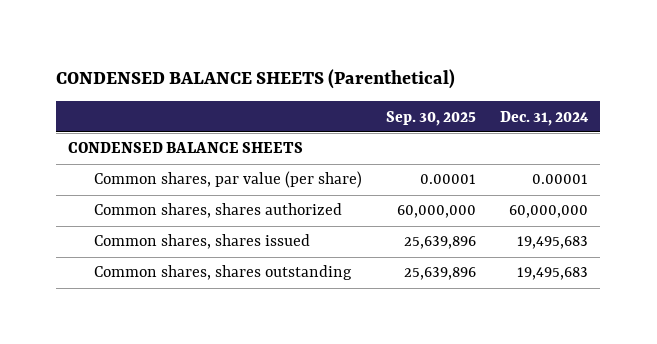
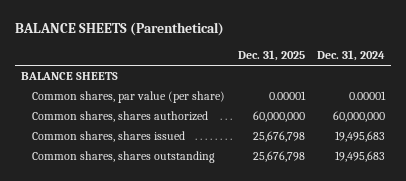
[56,68,456,89] CONDENSED BALANCE SHEETS (Parenthetical) -> [14,22,224,37] BALANCE SHEETS (Parenthetical)
[385,110,476,126] Sep. 30, 2025 -> none
none -> [237,50,305,62] Dec. 31, 2025
[68,142,304,154] CONDENSED BALANCE SHEETS -> [20,72,118,81] BALANCE SHEETS

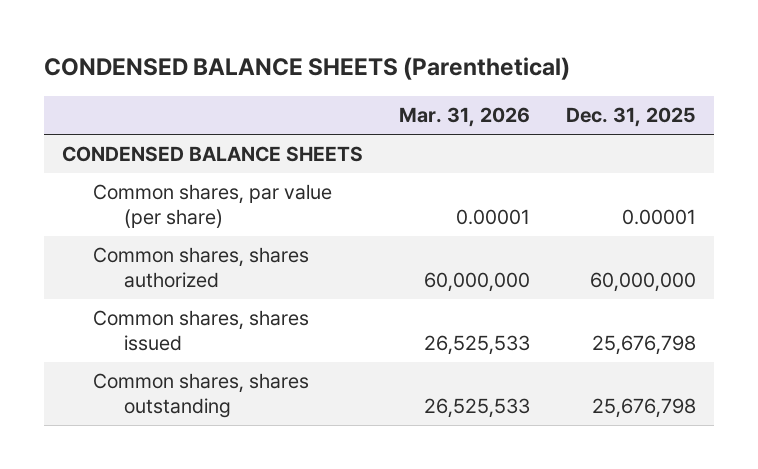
[14,22,224,37] BALANCE SHEETS (Parenthetical) -> [44,57,571,81] CONDENSED BALANCE SHEETS (Parenthetical)
[316,50,385,62] Dec. 31, 2024 -> none
none -> [398,107,530,128] Mar. 31, 2026
[20,72,118,81] BALANCE SHEETS -> [62,146,364,163] CONDENSED BALANCE SHEETS

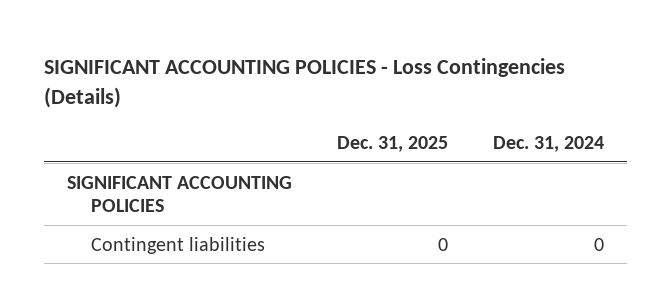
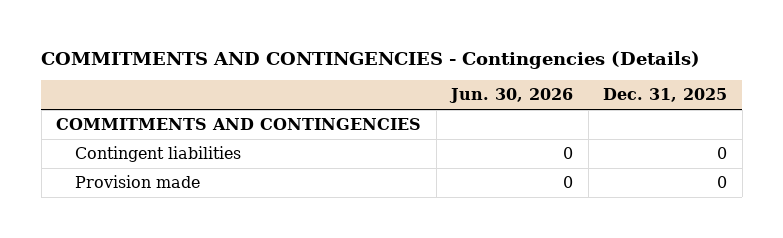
[43,57,565,108] SIGNIFICANT ACCOUNTING POLICIES - Loss Contingencies (Details) -> [41,50,701,69] COMMITMENTS AND CONTINGENCIES - Contingencies (Details)
[493,135,605,152] Dec. 31, 2024 -> none
none -> [449,88,574,104] Jun. 30, 2026
[66,175,292,213] SIGNIFICANT ACCOUNTING POLICIES -> none
none -> [56,118,422,131] COMMITMENTS AND CONTINGENCIES
none -> [75,175,201,189] Provision made

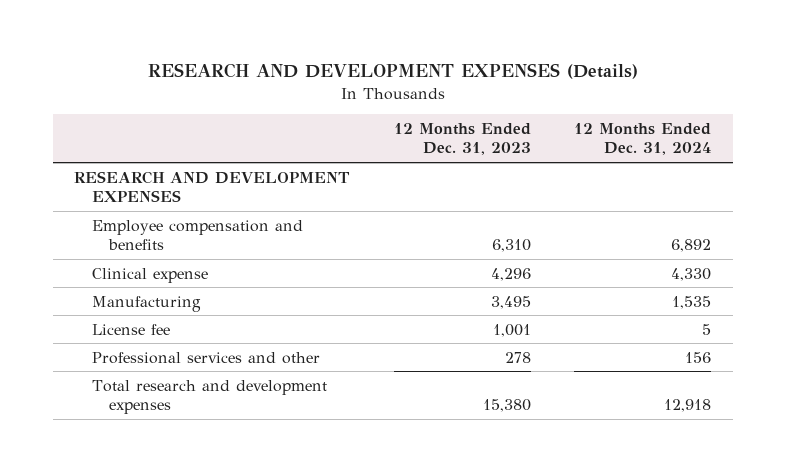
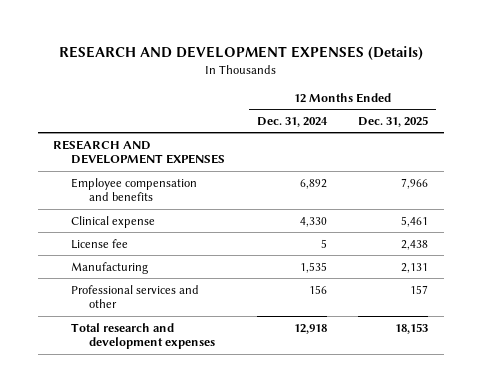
[393,122,531,156] 12 Months Ended Dec. 31, 2023 -> none
none -> [358,115,429,127] Dec. 31, 2025
[91,295,201,312] Manufacturing -> [71,261,149,274] Manufacturing

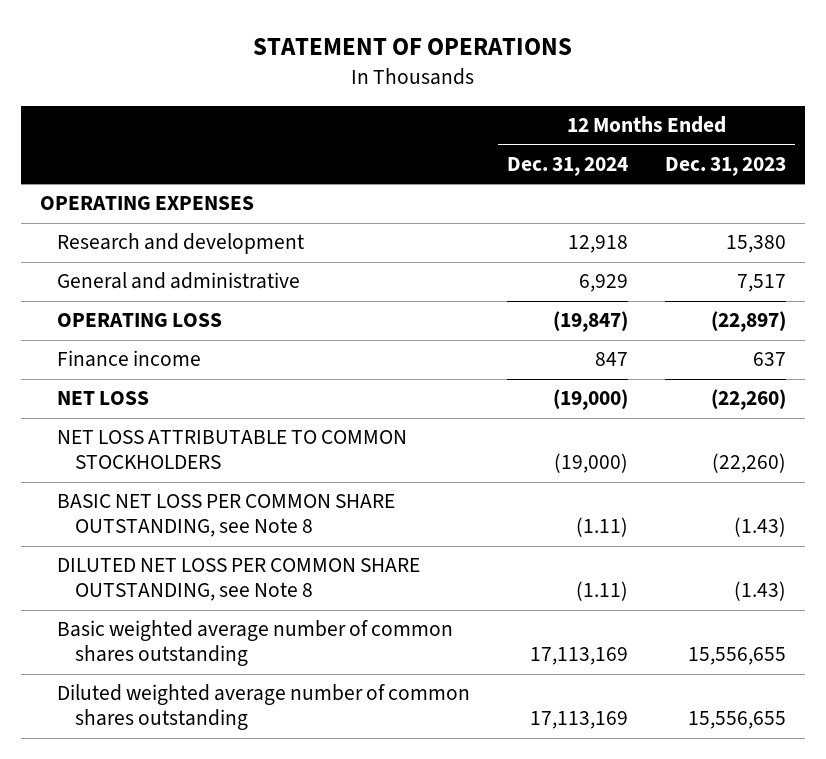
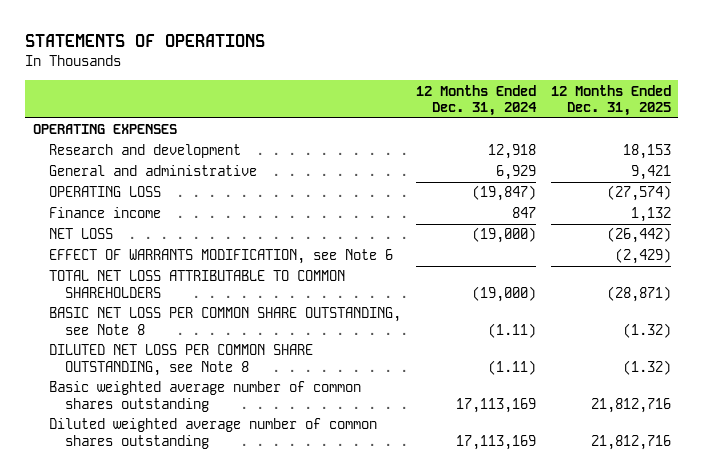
[253,38,573,56] STATEMENT OF OPERATIONS -> [25,34,266,48] STATEMENTS OF OPERATIONS
[665,157,787,177] Dec. 31, 2023 -> none
none -> [550,84,671,117] 12 Months Ended Dec. 31, 2025
none -> [48,249,393,265] EFFECT OF WARRANTS MODIFICATION, see Note 6
[57,430,408,470] NET LOSS ATTRIBUTABLE TO COMMON STOCKHOLDERS -> [48,270,345,298] TOTAL NET LOSS ATTRIBUTABLE TO COMMON SHAREHOLDERS

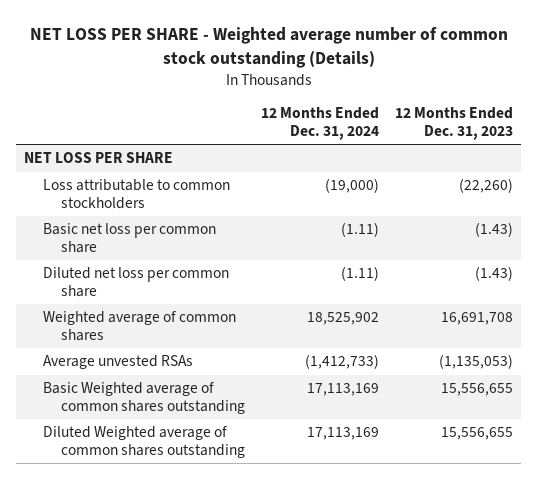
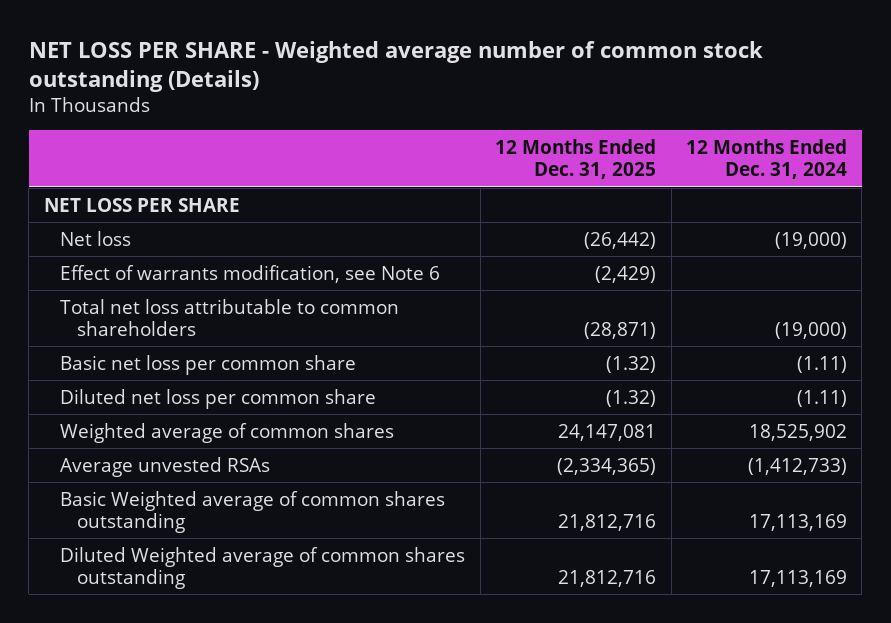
[395,107,514,140] 12 Months Ended Dec. 31, 2023 -> none
none -> [495,139,657,180] 12 Months Ended Dec. 31, 2025
none -> [60,230,132,246] Net loss
none -> [60,264,441,283] Effect of warrants modification, see Note 6
[42,179,230,209] Loss attributable to common stockholders -> [60,298,400,336] Total net loss attributable to common shareholders

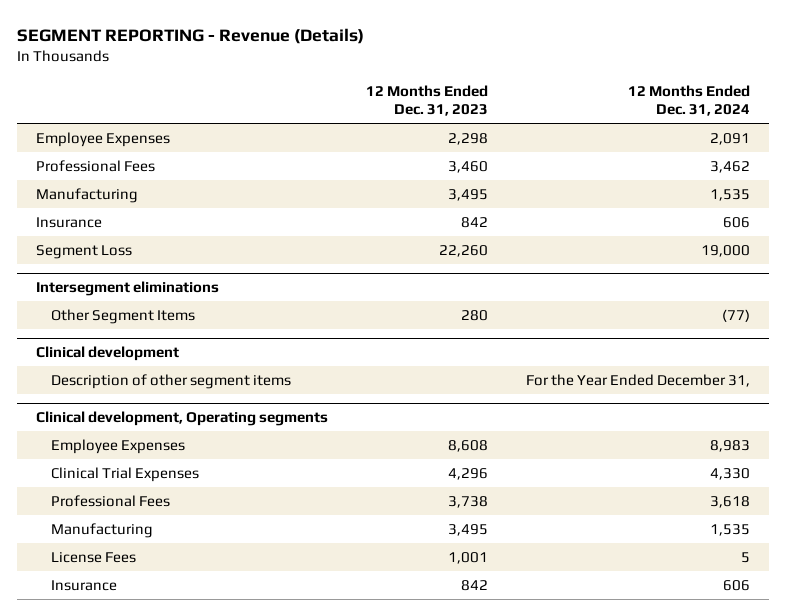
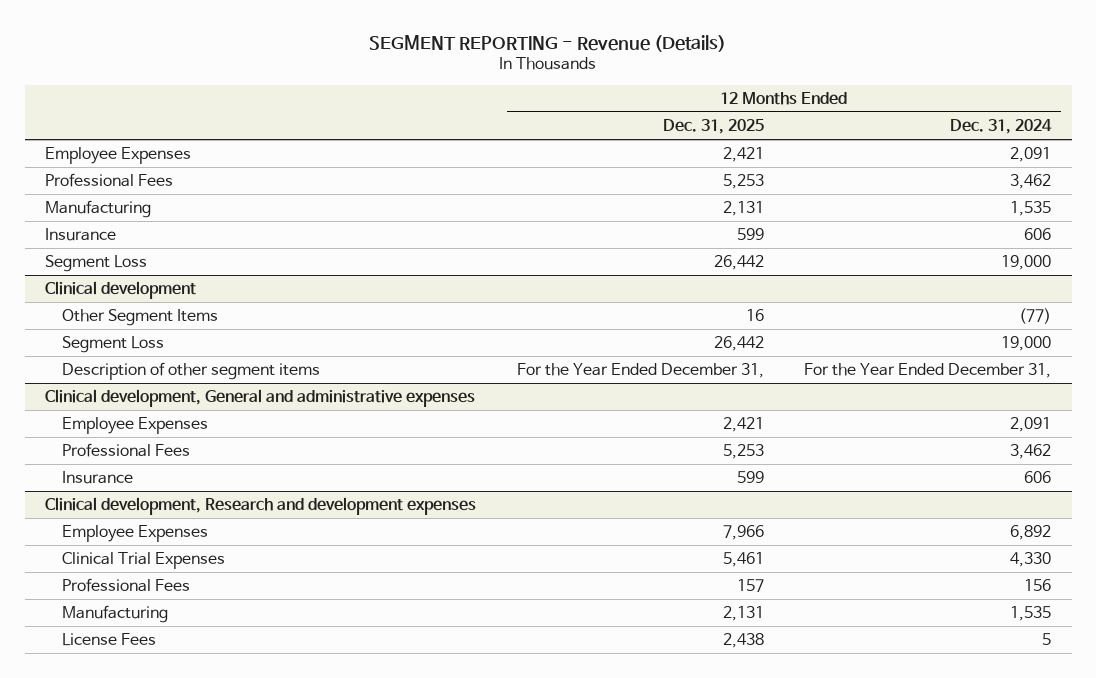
[366,84,489,117] 12 Months Ended Dec. 31, 2023 -> none
none -> [662,118,764,134] Dec. 31, 2025
[36,281,220,297] Intersegment eliminations -> none
[51,308,196,324] Other Segment Items -> none
none -> [62,309,219,327] Other Segment Items
none -> [62,336,165,354] Segment Loss
[36,411,329,427] Clinical development, Operating segments -> none
none -> [45,389,476,408] Clinical development, General and administrative expenses
[710,439,751,452] 8,983 -> [1010,417,1052,433] 2,091
none -> [62,443,191,458] Professional Fees
none -> [62,471,134,485] Insurance
none -> [45,497,477,516] Clinical development, Research and development expenses
none -> [62,525,209,543] Employee Expenses
[710,495,751,508] 3,618 -> [1024,579,1052,592] 156
[51,579,118,591] Insurance -> none

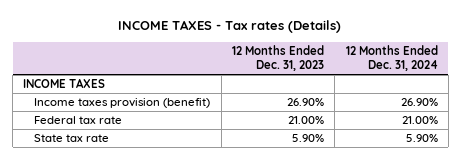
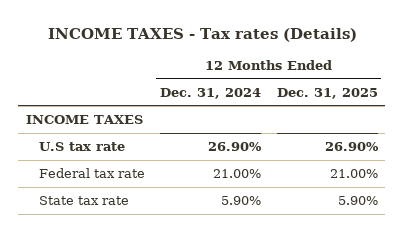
[231,45,324,72] 12 Months Ended Dec. 31, 2023 -> none
none -> [276,87,378,99] Dec. 31, 2025
[34,98,211,109] Income taxes provision (benefit) -> [38,142,125,152] U.S tax rate

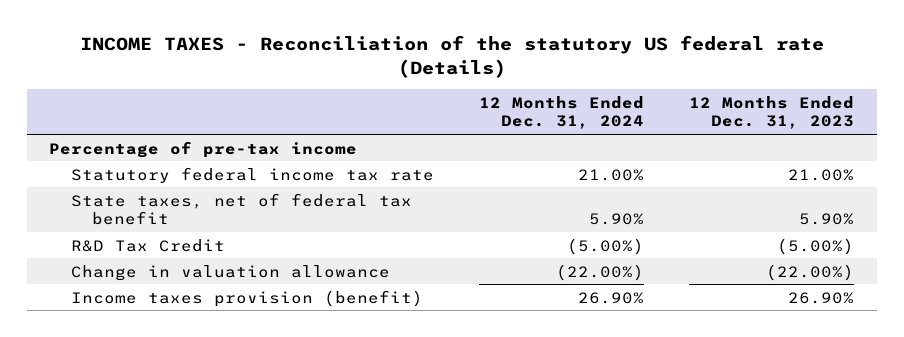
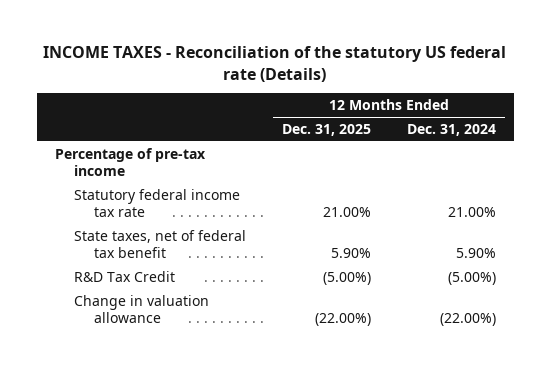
[689,95,855,130] 12 Months Ended Dec. 31, 2023 -> none
none -> [282,124,372,137] Dec. 31, 2025
[70,289,423,307] Income taxes provision (benefit) -> none

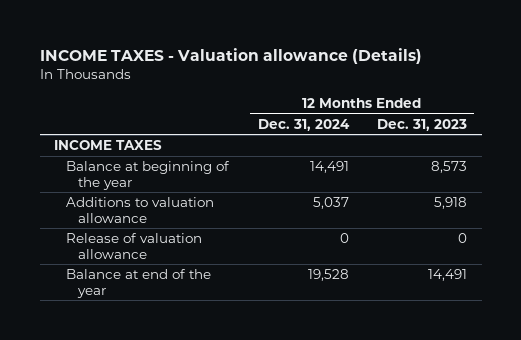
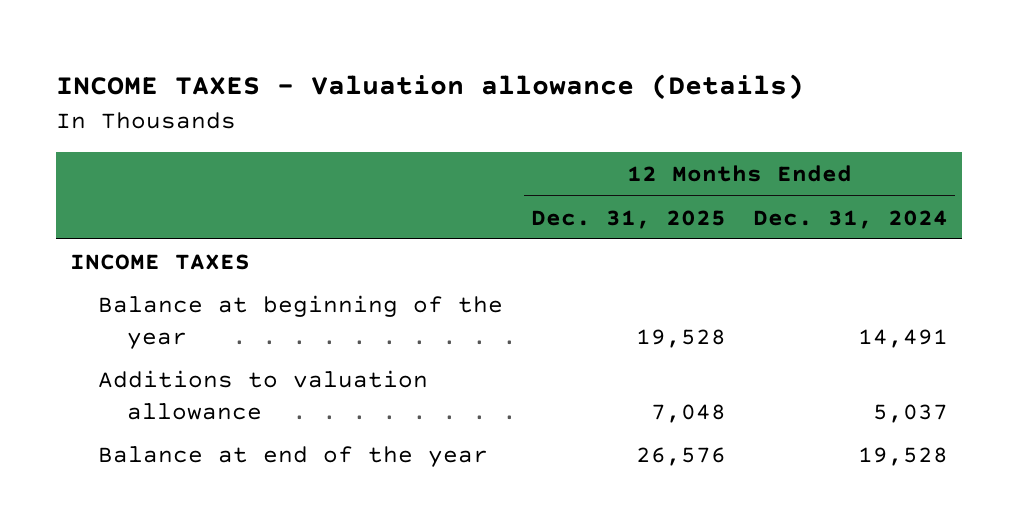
[377,118,468,131] Dec. 31, 2023 -> none
none -> [530,209,726,229] Dec. 31, 2025
[65,233,202,259] Release of valuation allowance -> none

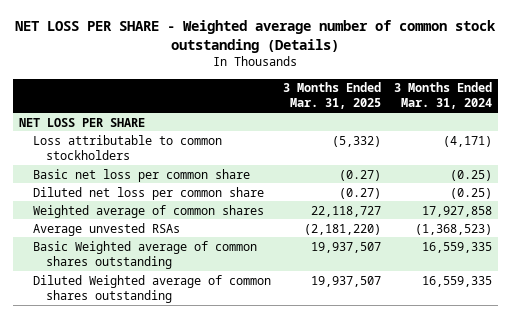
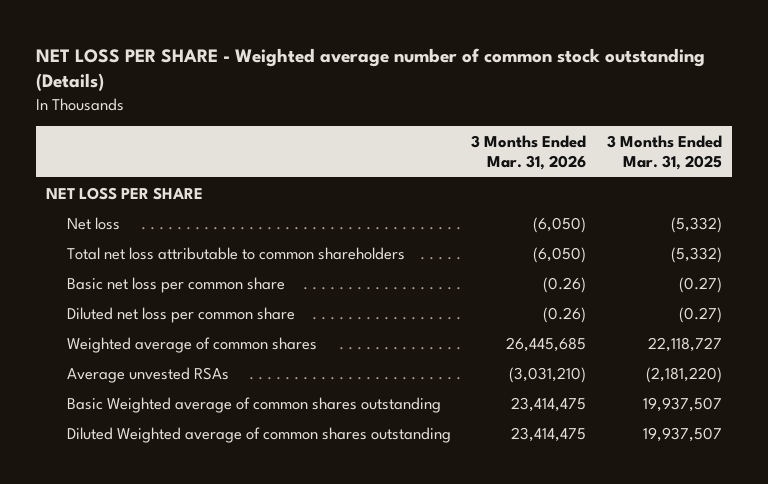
[393,82,492,110] 3 Months Ended Mar. 31, 2024 -> none
none -> [471,134,587,170] 3 Months Ended Mar. 31, 2026
none -> [66,216,120,230] Net loss
[32,134,222,160] Loss attributable to common stockholders -> [66,246,405,260] Total net loss attributable to common shareholders

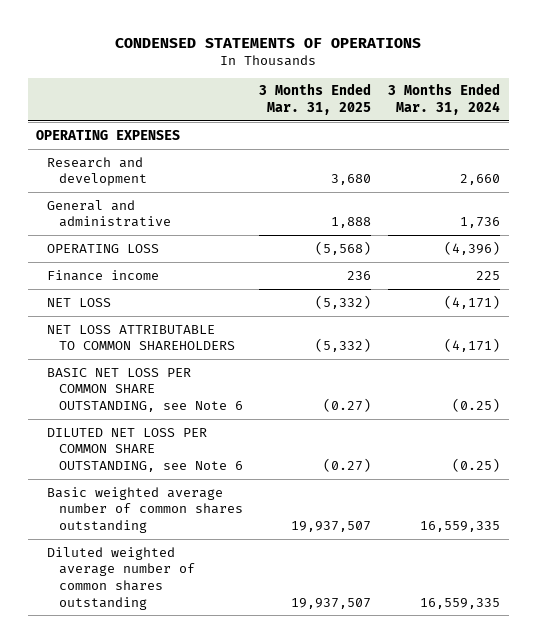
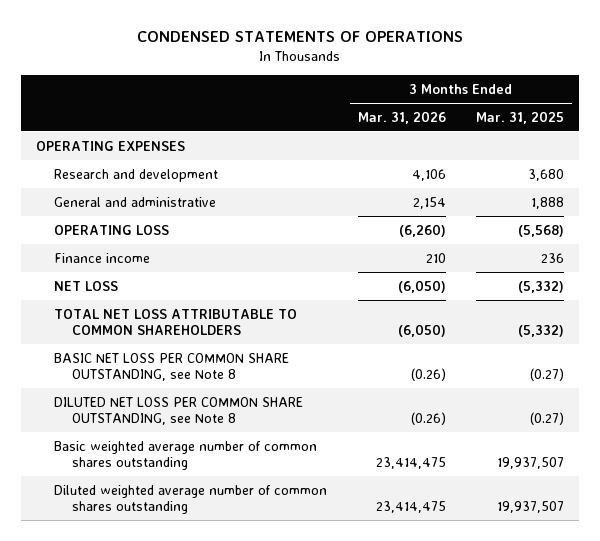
[388,83,501,115] 3 Months Ended Mar. 31, 2024 -> none
none -> [357,110,446,124] Mar. 31, 2026
[47,324,235,351] NET LOSS ATTRIBUTABLE TO COMMON SHAREHOLDERS -> [54,308,298,336] TOTAL NET LOSS ATTRIBUTABLE TO COMMON SHAREHOLDERS
[47,367,243,412] BASIC NET LOSS PER COMMON SHARE OUTSTANDING, see Note 6 -> [54,352,290,382] BASIC NET LOSS PER COMMON SHARE OUTSTANDING, see Note 8
[47,427,243,472] DILUTED NET LOSS PER COMMON SHARE OUTSTANDING, see Note 6 -> [54,396,304,426] DILUTED NET LOSS PER COMMON SHARE OUTSTANDING, see Note 8

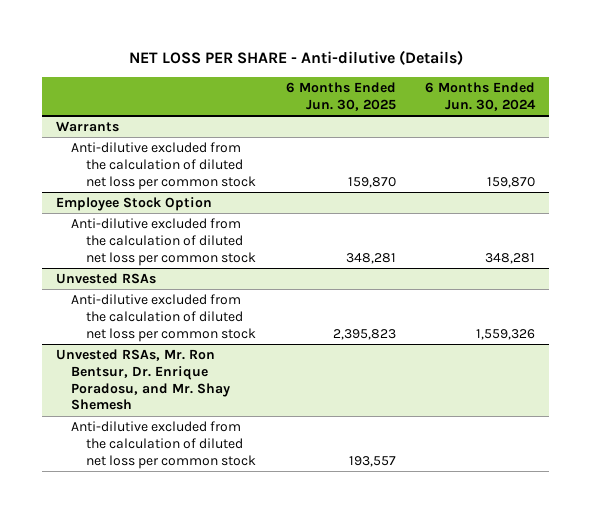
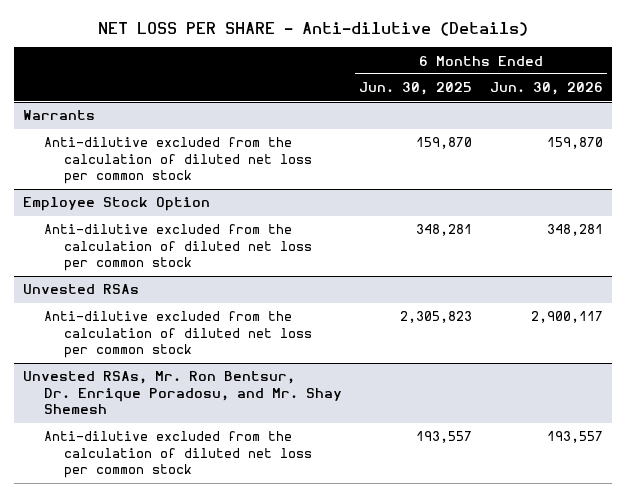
[424,82,536,111] 6 Months Ended Jun. 30, 2024 -> none
none -> [489,82,603,96] Jun. 30, 2026
[332,328,396,340] 2,395,823 -> [400,311,473,324] 2,305,823

